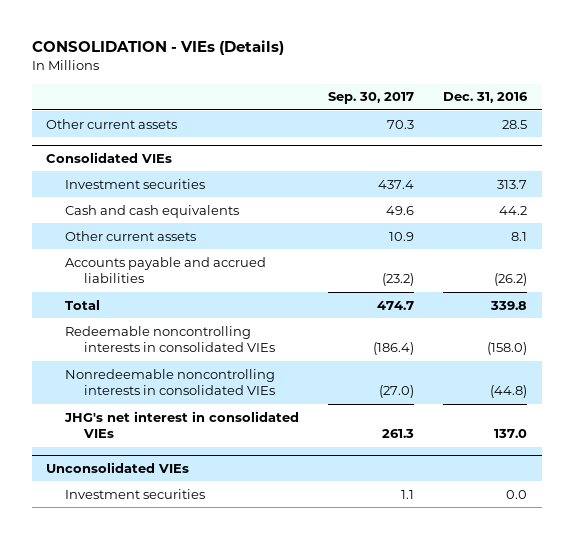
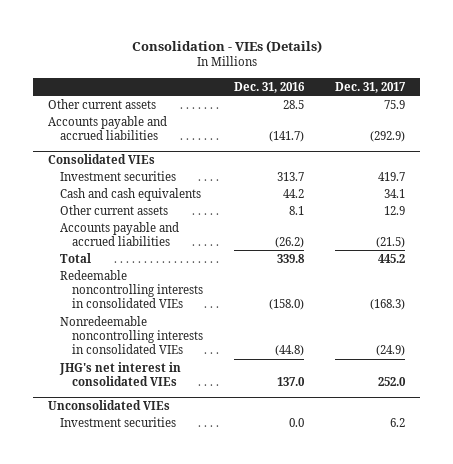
[31,40,284,56] CONSOLIDATION - VIEs (Details) -> [131,39,322,53] Consolidation - VIEs (Details)
[328,92,415,105] Sep. 30, 2017 -> none
none -> [334,81,406,93] Dec. 31, 2017
none -> [48,115,168,140] Accounts payable and accrued liabilities

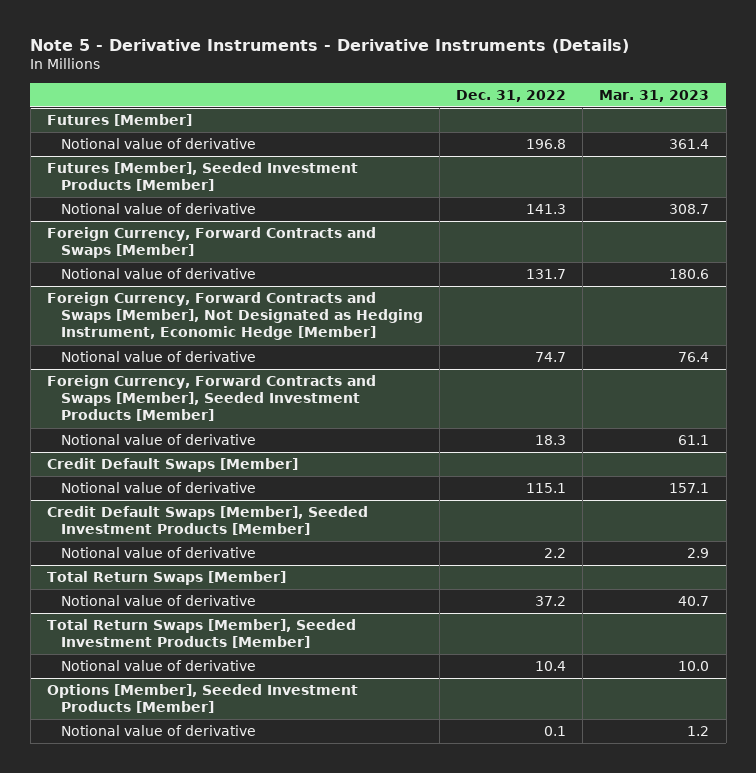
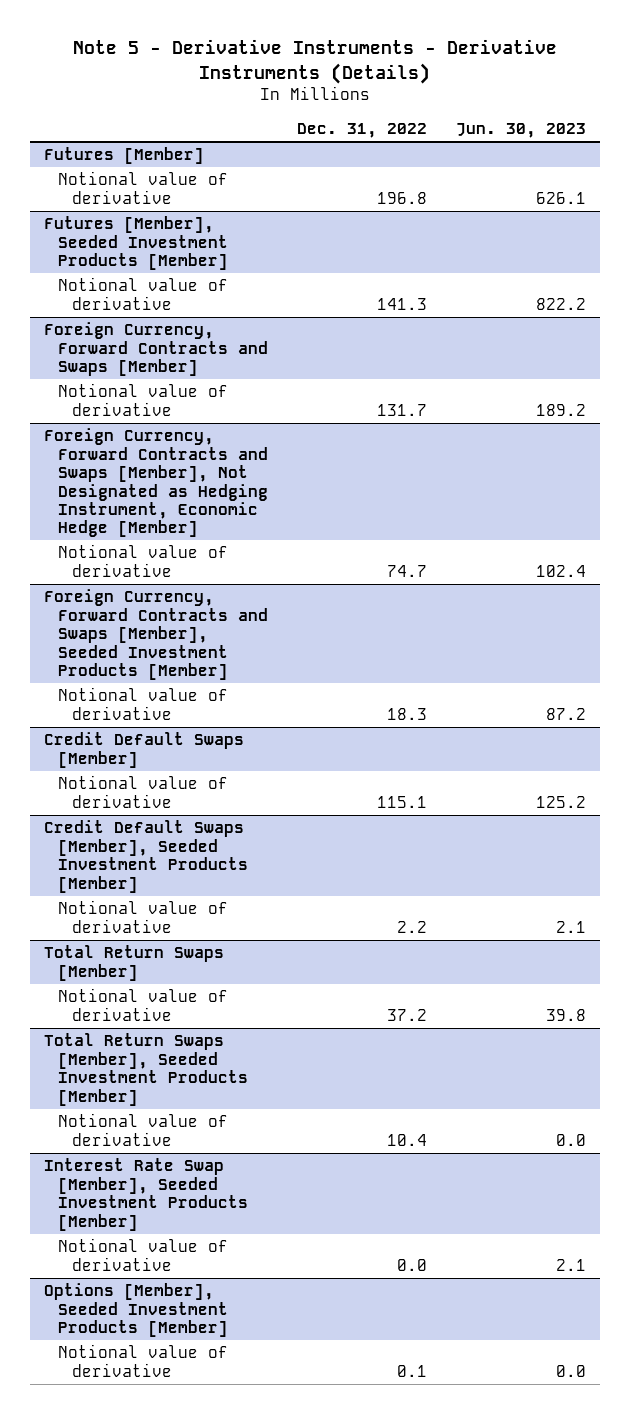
[599,89,710,102] Mar. 31, 2023 -> none
none -> [455,123,586,139] Jun. 30, 2023
none -> [44,1158,249,1231] Interest Rate Swap [Member], Seeded Investment Products [Member]
none -> [58,1238,229,1271] Notional value of derivative

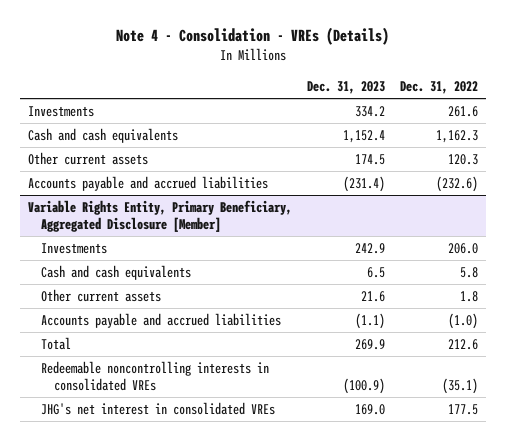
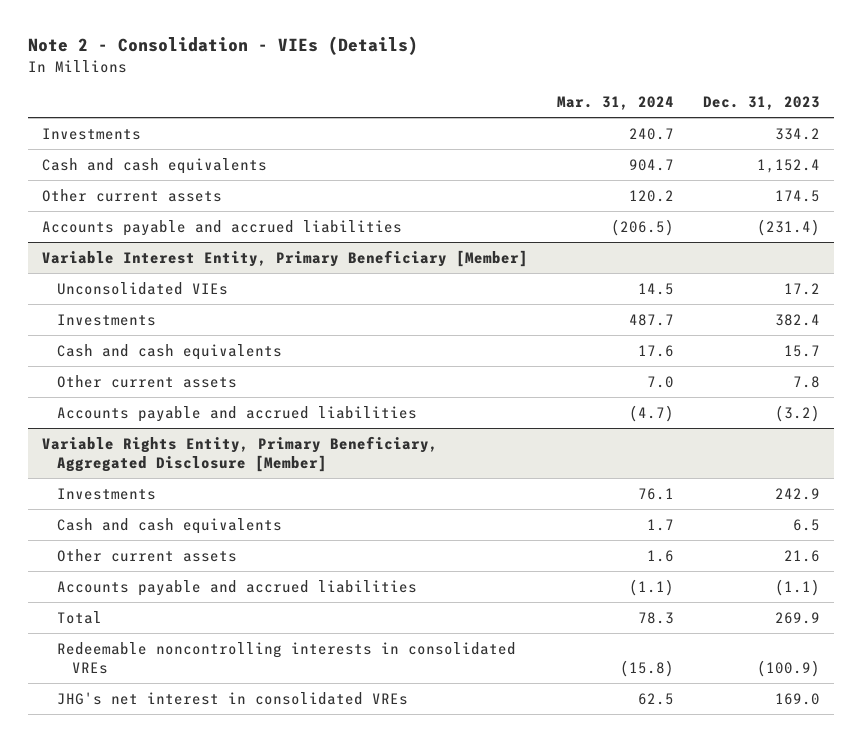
[115,27,389,46] Note 4 - Consolidation - VREs (Details) -> [27,36,418,56] Note 2 - Consolidation - VIEs (Details)
[400,80,479,94] Dec. 31, 2022 -> none
none -> [556,96,674,111] Mar. 31, 2024
none -> [42,249,529,267] Variable Interest Entity, Primary Beneficiary [Member]
none -> [56,281,228,295] Unconsolidated VIEs
none -> [56,313,156,326] Investments
none -> [56,343,282,360] Cash and cash equivalents
none -> [56,374,237,388] Other current assets
none -> [56,405,417,422] Accounts payable and accrued liabilities

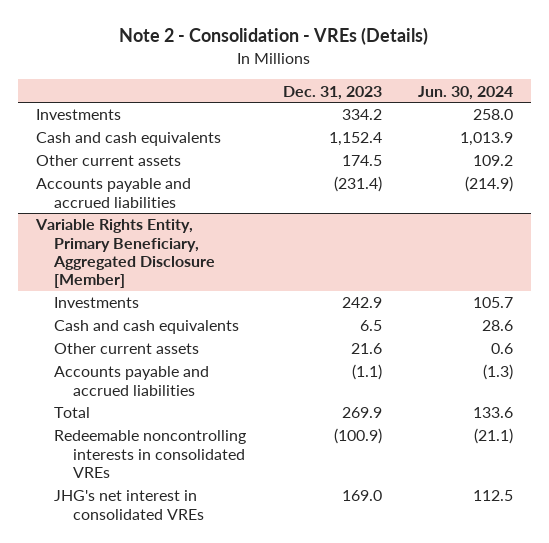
[27,36,418,56] Note 2 - Consolidation - VIEs (Details) -> [119,27,429,46] Note 2 - Consolidation - VREs (Details)
[556,96,674,111] Mar. 31, 2024 -> none
none -> [417,85,513,100] Jun. 30, 2024
[42,249,529,267] Variable Interest Entity, Primary Beneficiary [Member] -> none
[56,281,228,295] Unconsolidated VIEs -> none
[56,313,156,326] Investments -> none
[56,343,282,360] Cash and cash equivalents -> none
[56,374,237,388] Other current assets -> none
[56,405,417,422] Accounts payable and accrued liabilities -> none

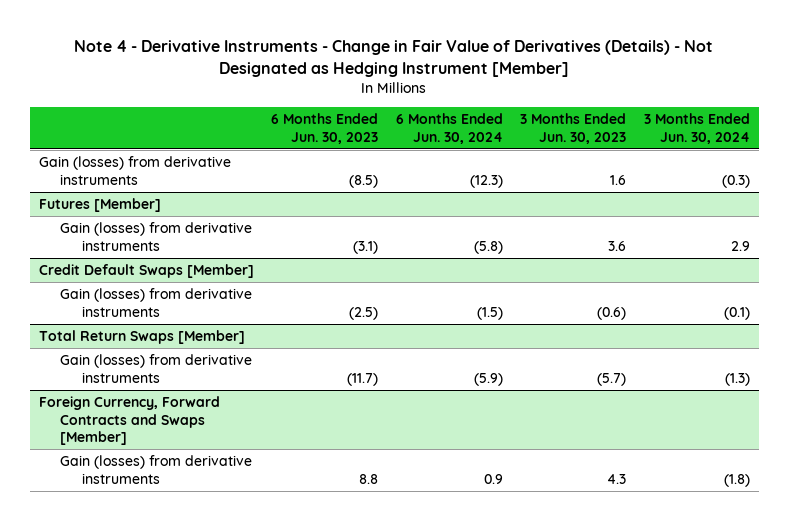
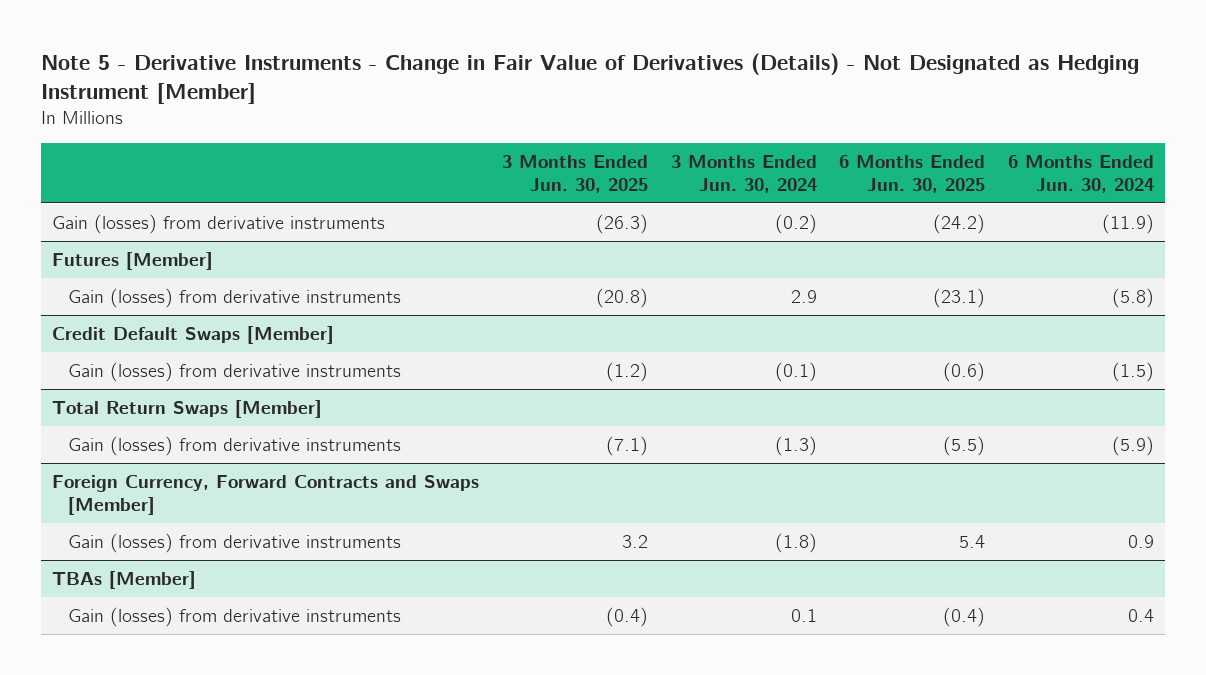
[74,40,714,77] Note 4 - Derivative Instruments - Change in Fair Value of Derivatives (Details) - Not Designated as Hedging Instrument [Member] -> [40,52,1139,104] Note 5 - Derivative Instruments - Change in Fair Value of Derivatives (Details) - Not Designated as Hedging Instrument [Member]
[271,113,379,144] 6 Months Ended Jun. 30, 2023 -> none
[520,113,627,144] 3 Months Ended Jun. 30, 2023 -> none
none -> [501,154,648,193] 3 Months Ended Jun. 30, 2025
none -> [839,154,986,193] 6 Months Ended Jun. 30, 2025
[469,174,503,188] (12.3) -> [1102,213,1155,234] (11.9)
[721,174,750,188] (0.3) -> [774,213,817,234] (0.2)
none -> [52,570,197,589] TBAs [Member]
none -> [67,606,401,627] Gain (losses) from derivative instruments

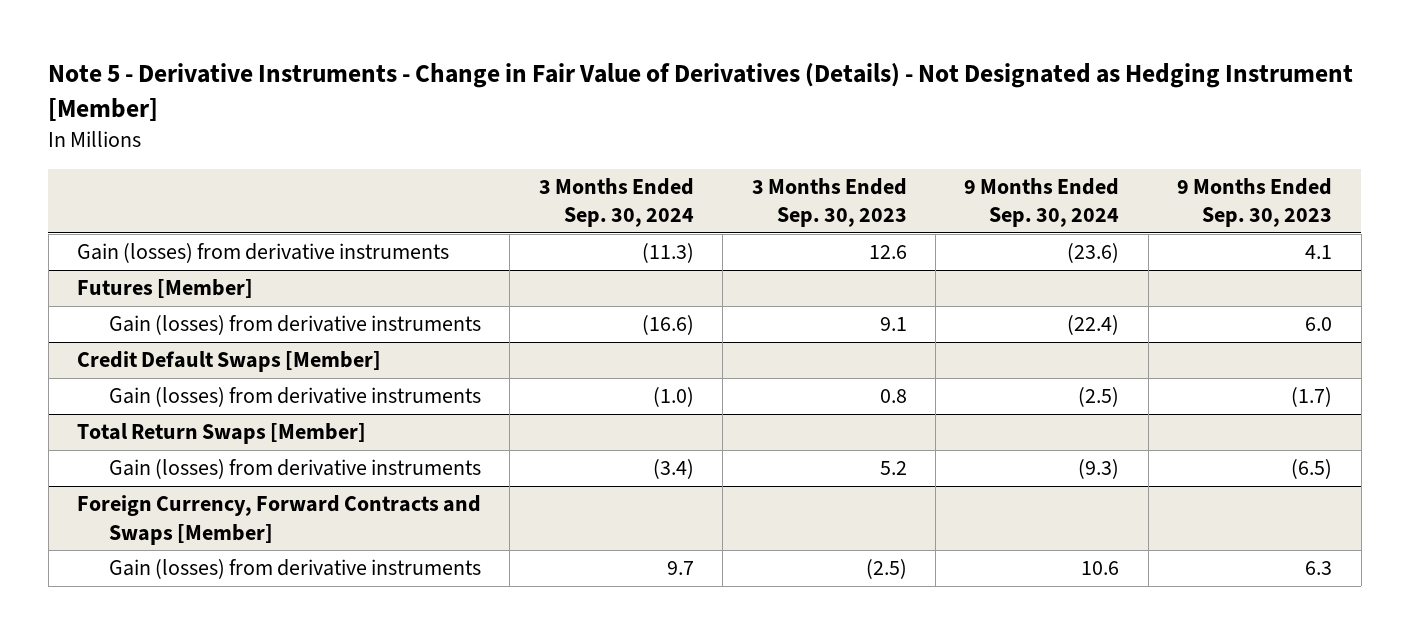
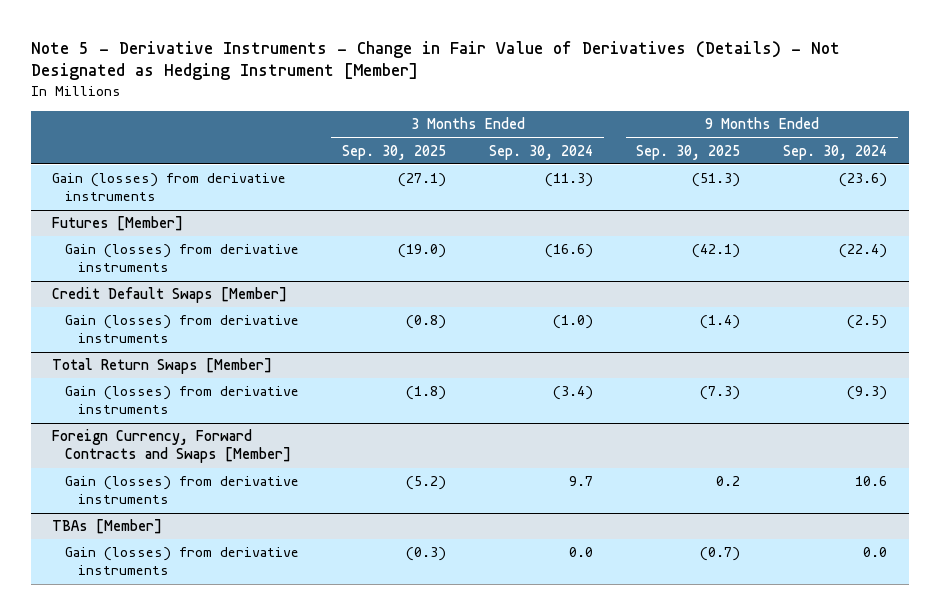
[751,177,907,228] 3 Months Ended Sep. 30, 2023 -> none
[1177,177,1333,228] 9 Months Ended Sep. 30, 2023 -> none
none -> [342,144,447,160] Sep. 30, 2025
none -> [636,144,741,160] Sep. 30, 2025
none -> [52,519,163,535] TBAs [Member]
none -> [65,547,300,576] Gain (losses) from derivative instruments

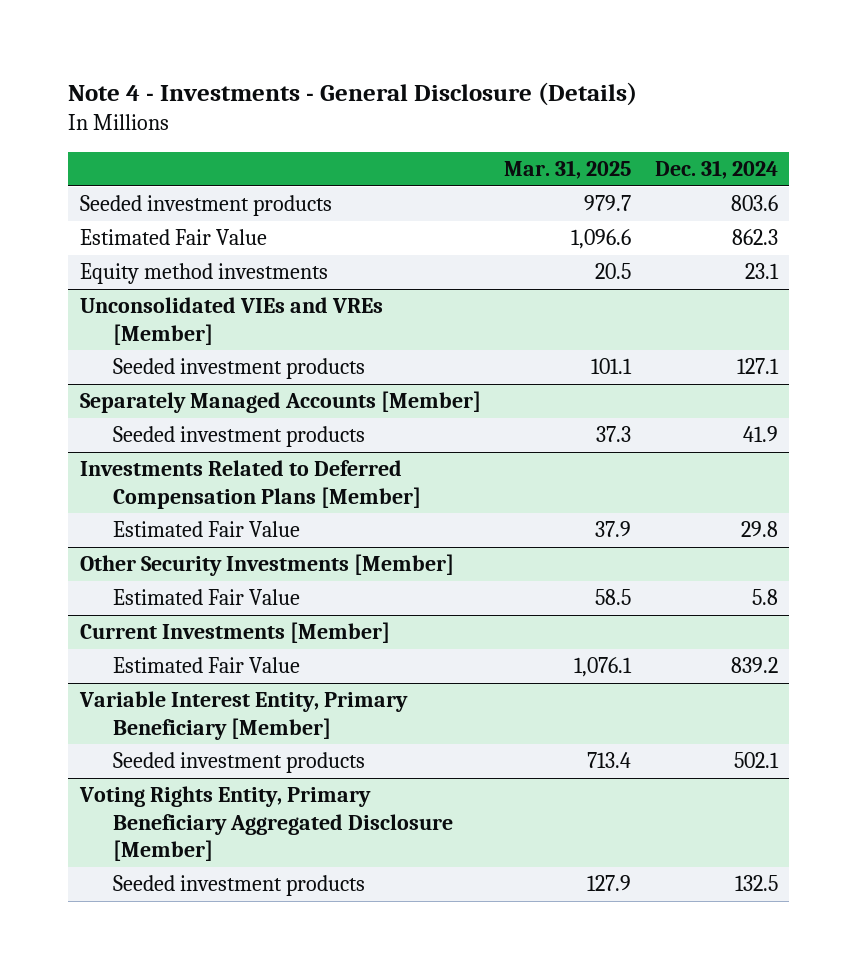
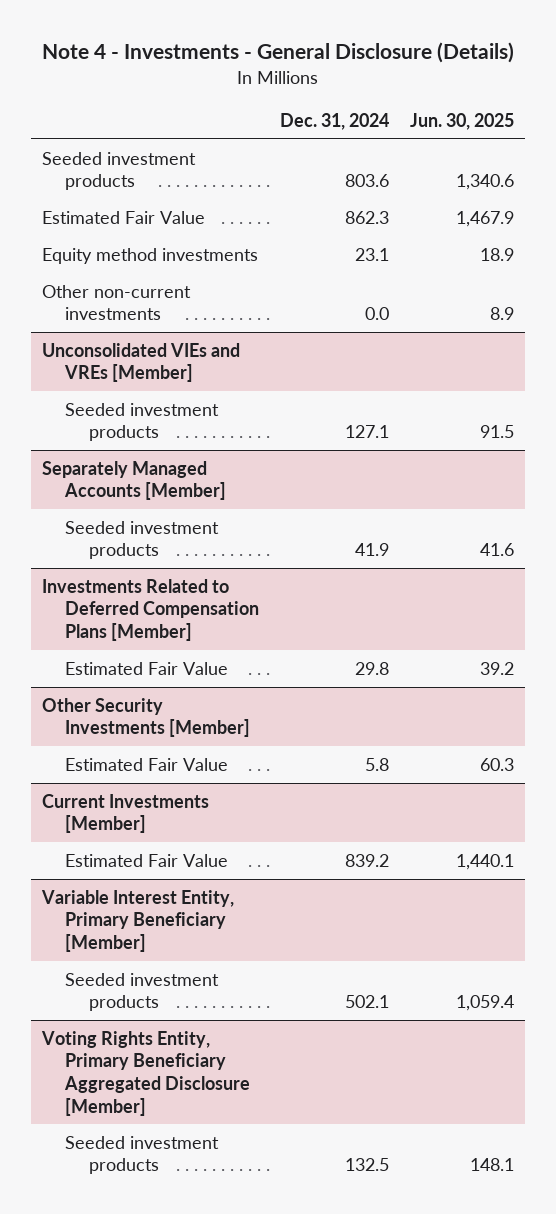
[504,159,632,179] Mar. 31, 2025 -> none
none -> [410,113,515,131] Jun. 30, 2025
none -> [41,284,191,321] Other non-current investments

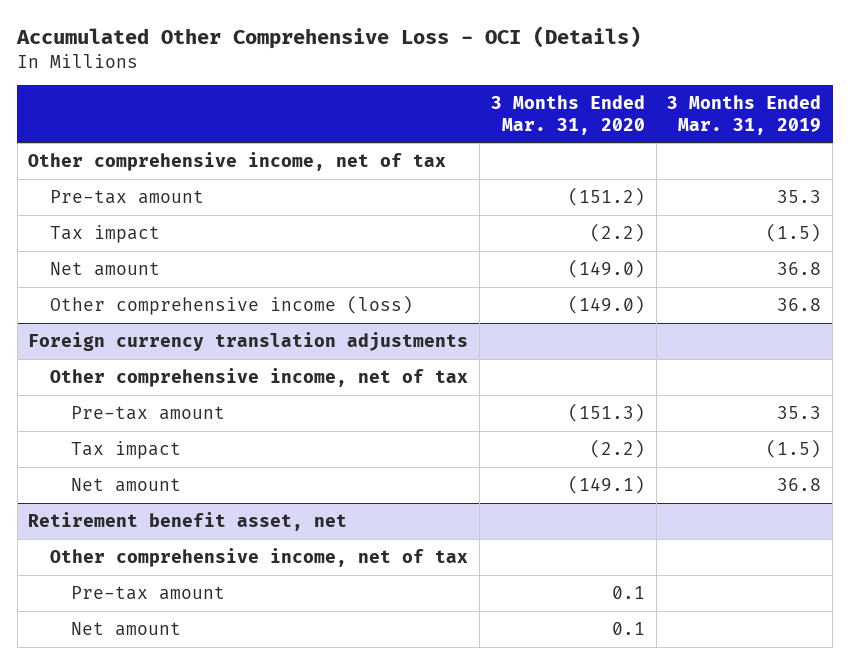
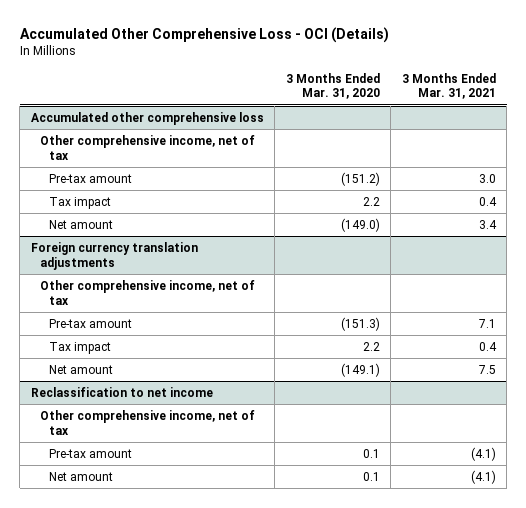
[667,94,822,135] 3 Months Ended Mar. 31, 2019 -> none
none -> [401,72,496,100] 3 Months Ended Mar. 31, 2021
none -> [30,111,264,125] Accumulated other comprehensive loss
[589,222,645,242] (2.2) -> [362,196,380,206] 2.2
[49,294,413,315] Other comprehensive income (loss) -> none
[589,438,645,458] (2.2) -> [362,341,380,351] 2.2
[28,511,348,531] Retirement benefit asset, net -> none
none -> [30,386,213,397] Reclassification to net income

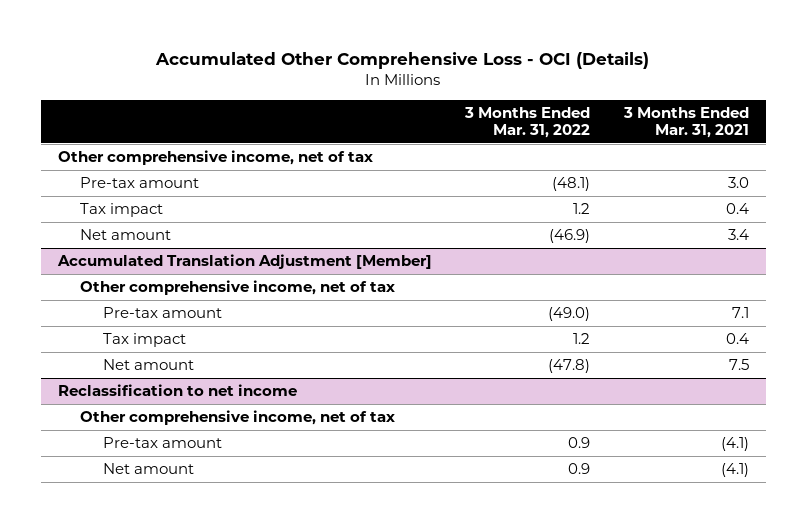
[285,72,380,100] 3 Months Ended Mar. 31, 2020 -> none
none -> [464,106,591,139] 3 Months Ended Mar. 31, 2022
[30,111,264,125] Accumulated other comprehensive loss -> none
[30,241,198,270] Foreign currency translation adjustments -> [56,254,432,270] Accumulated Translation Adjustment [Member]

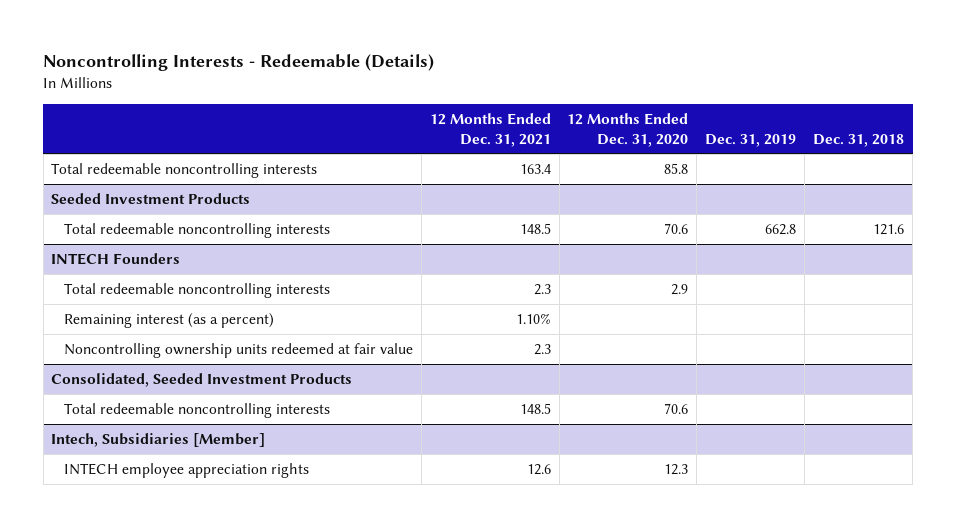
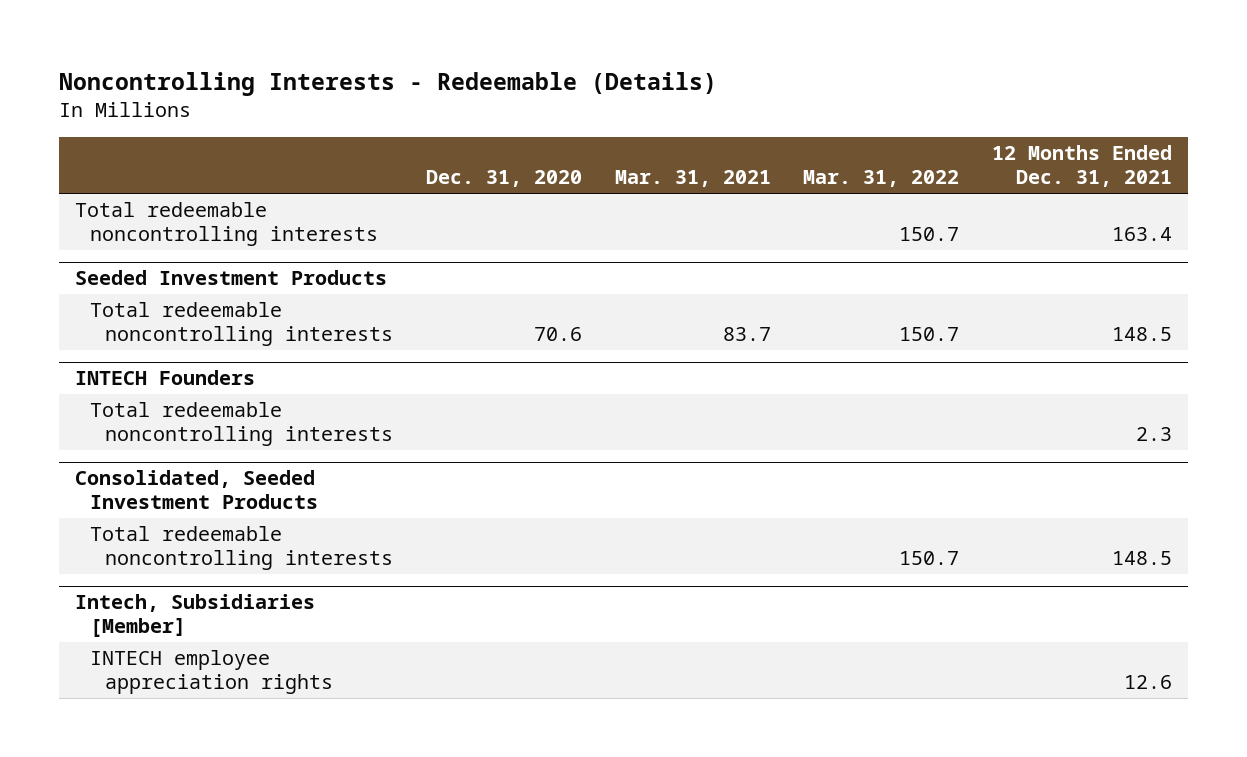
[567,112,689,147] 12 Months Ended Dec. 31, 2020 -> none
[705,133,797,147] Dec. 31, 2019 -> none
[813,133,905,147] Dec. 31, 2018 -> none
none -> [425,170,582,188] Dec. 31, 2020
none -> [614,170,771,188] Mar. 31, 2021
none -> [803,170,960,188] Mar. 31, 2022
[63,312,274,328] Remaining interest (as a percent) -> none
[63,342,413,358] Noncontrolling ownership units redeemed at fair value -> none

